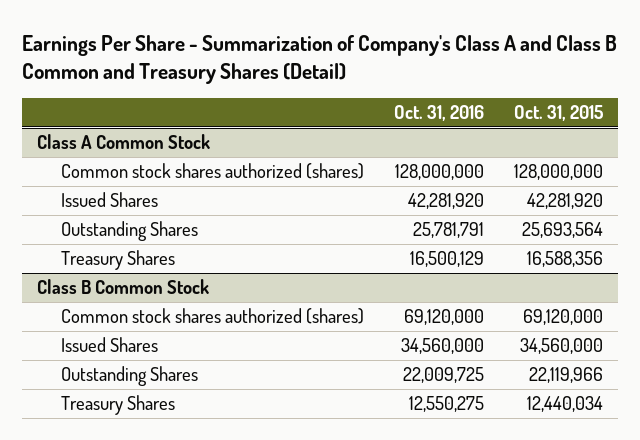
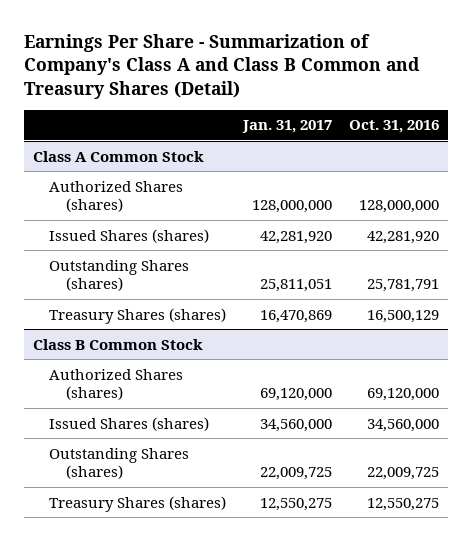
[513,104,603,121] Oct. 31, 2015 -> none
none -> [242,120,333,134] Jan. 31, 2017
[60,163,364,180] Common stock shares authorized (shares) -> [49,180,184,213] Authorized Shares (shares)
[60,192,158,208] Issued Shares -> [49,228,210,243] Issued Shares (shares)
[60,221,198,242] Outstanding Shares -> [49,259,190,292] Outstanding Shares (shares)
[60,250,175,271] Treasury Shares -> [49,307,227,324] Treasury Shares (shares)
[60,308,364,325] Common stock shares authorized (shares) -> [49,368,184,401] Authorized Shares (shares)
[60,337,158,353] Issued Shares -> [49,416,210,431] Issued Shares (shares)
[60,366,198,387] Outstanding Shares -> [49,447,190,480] Outstanding Shares (shares)
[60,395,175,416] Treasury Shares -> [49,495,227,512] Treasury Shares (shares)

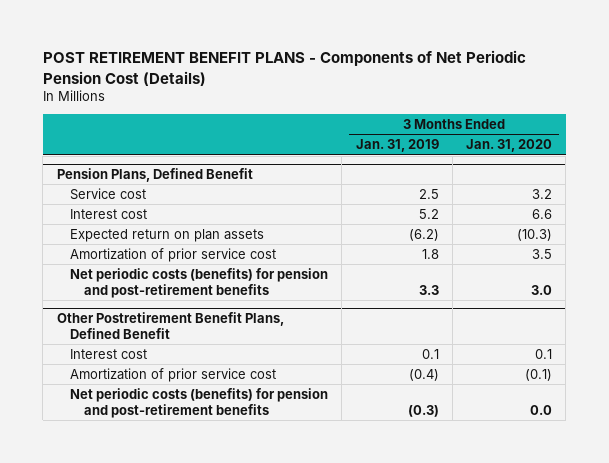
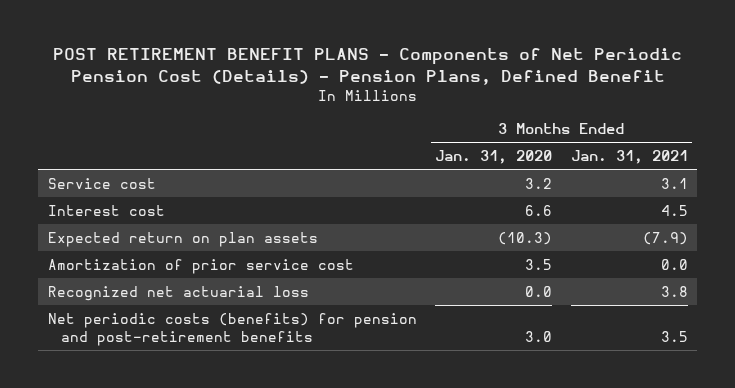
[42,50,526,86] POST RETIREMENT BENEFIT PLANS - Components of Net Periodic Pension Cost (Details) -> [52,48,682,86] POST RETIREMENT BENEFIT PLANS - Components of Net Periodic Pension Cost (Details) - Pension Plans, Defined Benefit
[355,139,439,153] Jan. 31, 2019 -> none
none -> [570,149,688,164] Jan. 31, 2021
[56,167,253,182] Pension Plans, Defined Benefit -> none
none -> [47,285,309,301] Recognized net actuarial loss
[56,311,284,339] Other Postretirement Benefit Plans, Defined Benefit -> none
[70,348,148,359] Interest cost -> none
[70,367,277,382] Amortization of prior service cost -> none
[70,387,329,418] Net periodic costs (benefits) for pension and post-retirement benefits -> none

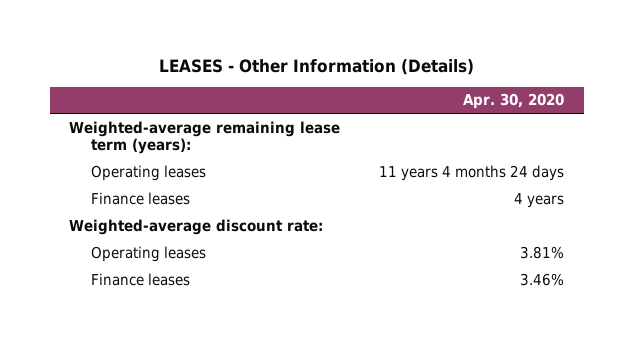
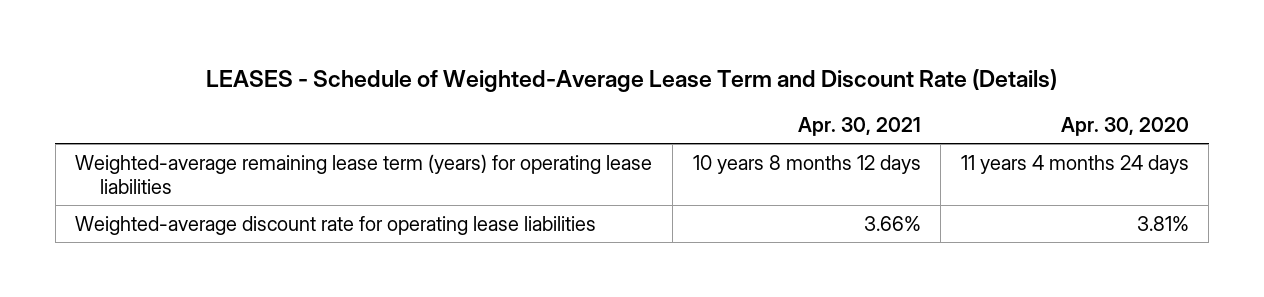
[158,59,474,76] LEASES - Other Information (Details) -> [206,68,1058,92] LEASES - Schedule of Weighted-Average Lease Term and Discount Rate (Details)
none -> [797,117,921,137] Apr. 30, 2021
[69,120,341,154] Weighted-average remaining lease term (years): -> none
[90,191,190,205] Finance leases -> none
[69,218,324,235] Weighted-average discount rate: -> none
[90,272,190,286] Finance leases -> none
[90,164,206,181] Operating leases -> [75,153,653,194] Weighted-average remaining lease term (years) for operating lease liabilities
[90,245,206,262] Operating leases -> [75,215,597,235] Weighted-average discount rate for operating lease liabilities

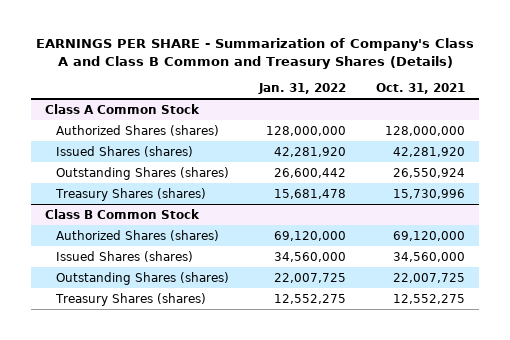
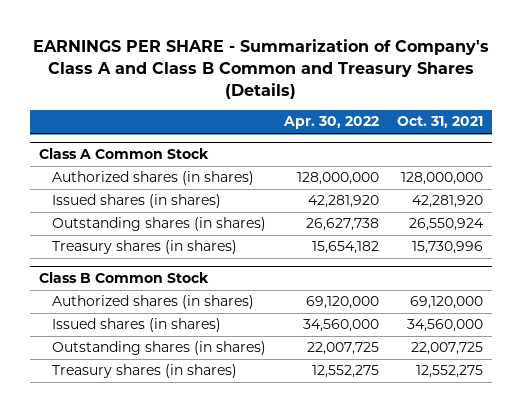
[257,82,346,94] Jan. 31, 2022 -> none
none -> [282,116,379,130] Apr. 30, 2022
[56,124,220,136] Authorized Shares (shares) -> [51,171,254,186] Authorized shares (in shares)
[56,145,194,157] Issued Shares (shares) -> [51,194,221,209] Issued shares (in shares)
[56,166,230,180] Outstanding Shares (shares) -> [51,217,266,232] Outstanding shares (in shares)
[55,187,207,201] Treasury Shares (shares) -> [51,240,237,255] Treasury shares (in shares)
[56,229,220,241] Authorized Shares (shares) -> [51,295,254,310] Authorized shares (in shares)
[56,250,194,262] Issued Shares (shares) -> [51,318,221,333] Issued shares (in shares)
[56,271,230,285] Outstanding Shares (shares) -> [51,341,266,356] Outstanding shares (in shares)
[55,292,207,306] Treasury Shares (shares) -> [51,364,237,379] Treasury shares (in shares)

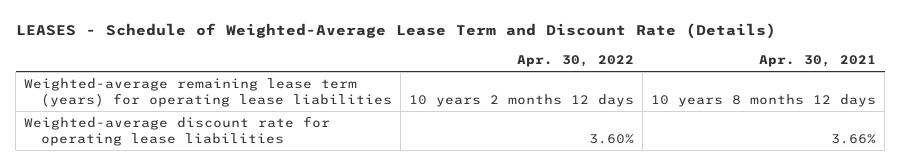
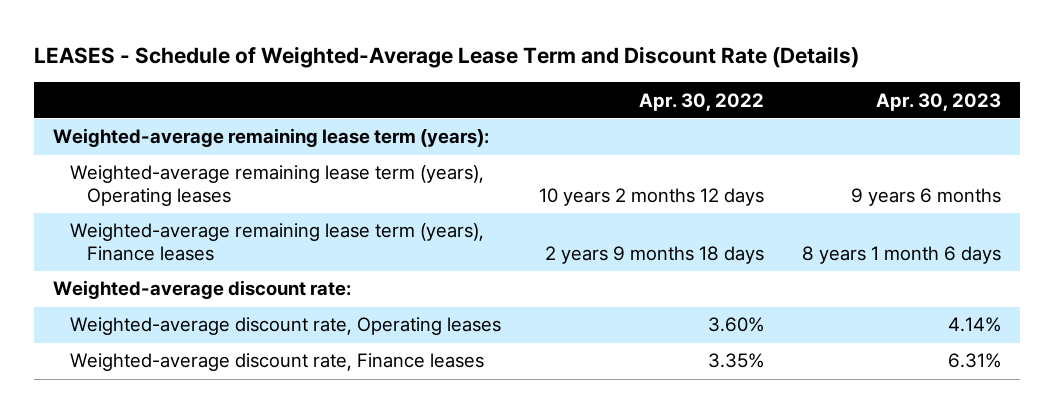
[759,54,877,67] Apr. 30, 2021 -> none
none -> [875,92,1001,111] Apr. 30, 2023
none -> [52,128,489,148] Weighted-average remaining lease term (years):
[24,78,392,107] Weighted-average remaining lease term (years) for operating lease liabilities -> [70,165,485,206] Weighted-average remaining lease term (years), Operating leases
none -> [70,223,485,261] Weighted-average remaining lease term (years), Finance leases
none -> [52,280,351,300] Weighted-average discount rate:
[24,116,331,146] Weighted-average discount rate for operating lease liabilities -> [70,317,502,336] Weighted-average discount rate, Operating leases
none -> [70,353,485,372] Weighted-average discount rate, Finance leases

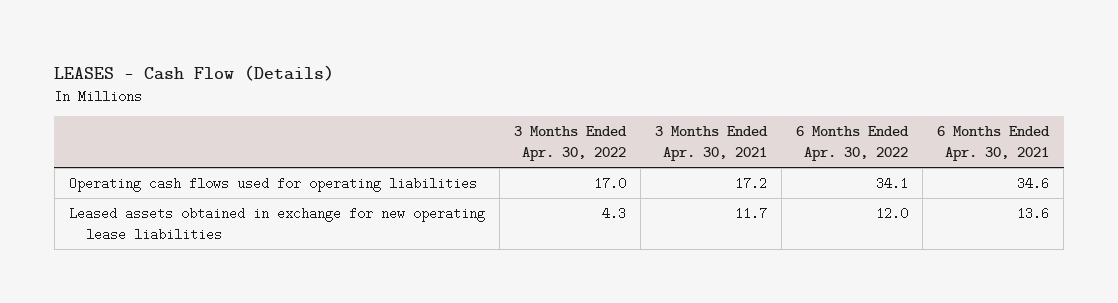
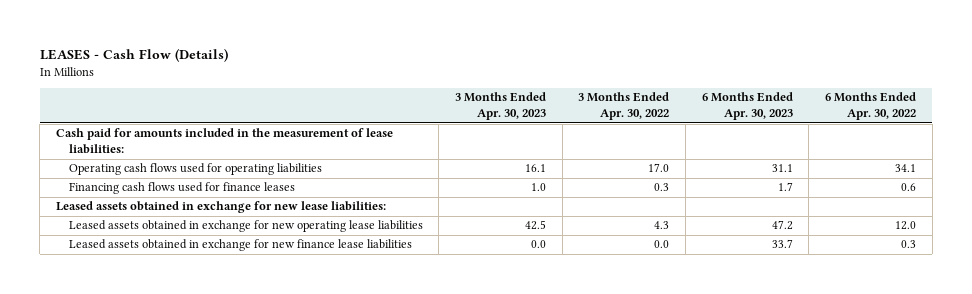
[654,126,768,162] 3 Months Ended Apr. 30, 2021 -> none
[937,126,1051,162] 6 Months Ended Apr. 30, 2021 -> none
none -> [455,92,547,121] 3 Months Ended Apr. 30, 2023
none -> [701,92,793,121] 6 Months Ended Apr. 30, 2023
none -> [55,128,393,155] Cash paid for amounts included in the measurement of lease liabilities:
none -> [68,182,295,195] Financing cash flows used for finance leases
none -> [55,201,386,214] Leased assets obtained in exchange for new lease liabilities:
none -> [68,239,412,252] Leased assets obtained in exchange for new finance lease liabilities

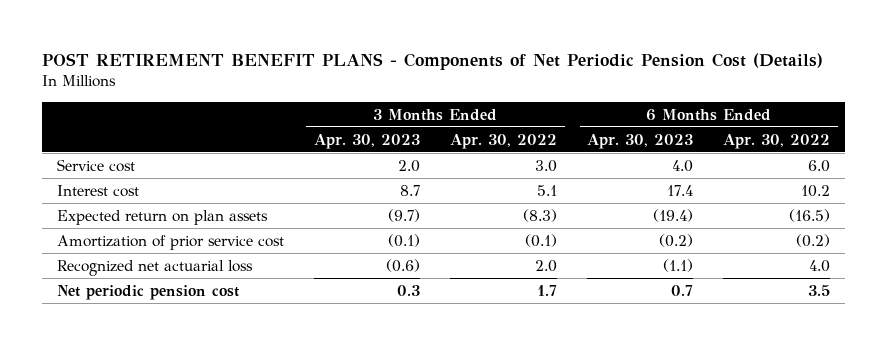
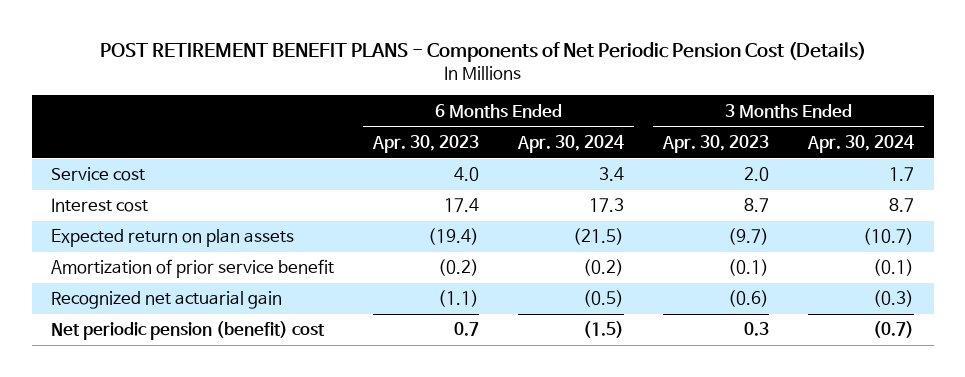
[450,133,558,149] Apr. 30, 2022 -> none
[723,133,831,149] Apr. 30, 2022 -> none
none -> [517,134,625,153] Apr. 30, 2024
none -> [807,134,915,153] Apr. 30, 2024
[56,234,284,250] Amortization of prior service cost -> [51,259,335,279] Amortization of prior service benefit
[56,259,253,276] Recognized net actuarial loss -> [51,291,283,310] Recognized net actuarial gain
[56,284,239,300] Net periodic pension cost -> [51,321,326,341] Net periodic pension (benefit) cost

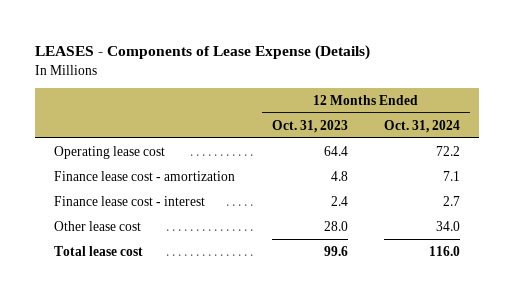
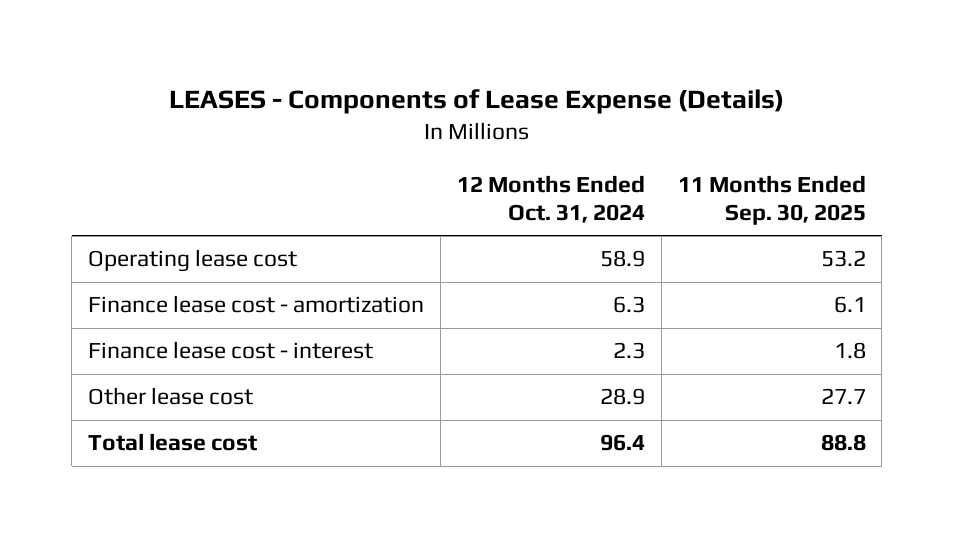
[271,119,348,133] Oct. 31, 2023 -> none
none -> [677,175,866,225] 11 Months Ended Sep. 30, 2025
[436,145,461,156] 72.2 -> [599,250,645,268] 58.9
[443,170,461,181] 7.1 -> [612,296,645,314] 6.3
[443,195,461,206] 2.7 -> [612,342,645,360] 2.3
[436,220,461,231] 34.0 -> [599,388,645,406] 28.9
[429,245,461,256] 116.0 -> [599,434,645,452] 96.4

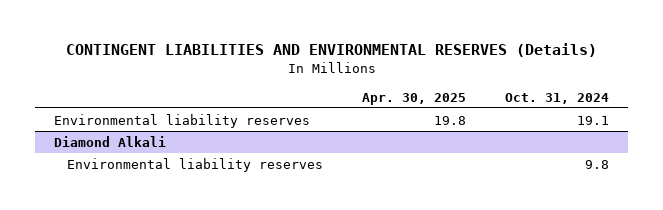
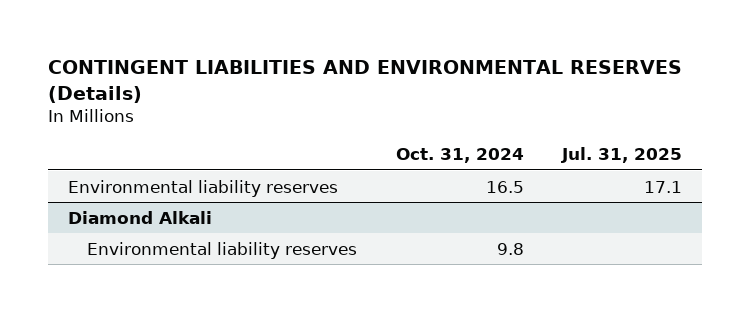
[361,92,466,105] Apr. 30, 2025 -> none
none -> [561,147,683,164] Jul. 31, 2025
[576,115,609,125] 19.1 -> [485,180,524,193] 16.5

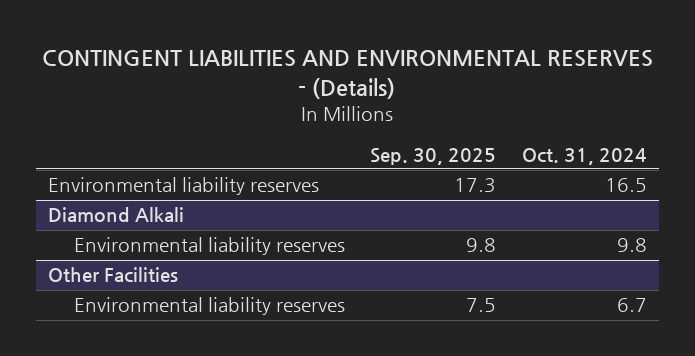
[48,59,683,103] CONTINGENT LIABILITIES AND ENVIRONMENTAL RESERVES (Details) -> [42,50,654,99] CONTINGENT LIABILITIES AND ENVIRONMENTAL RESERVES - (Details)
[561,147,683,164] Jul. 31, 2025 -> none
none -> [370,147,497,165] Sep. 30, 2025
none -> [48,267,179,284] Other Facilities
none -> [74,297,346,316] Environmental liability reserves

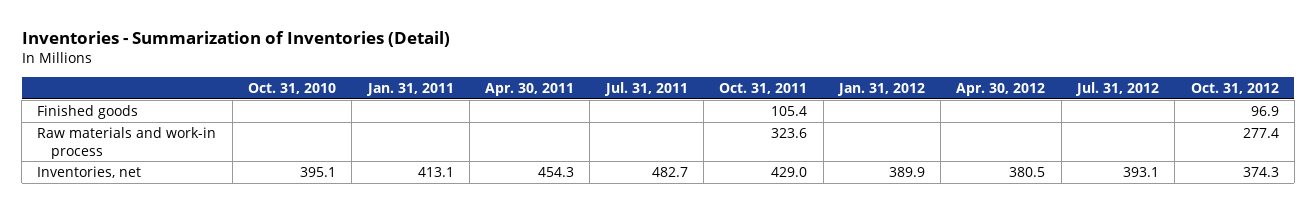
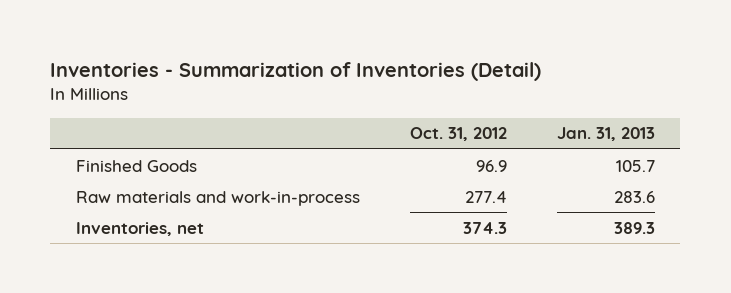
[247,82,336,94] Oct. 31, 2010 -> none
[365,82,454,96] Jan. 31, 2011 -> none
[485,82,575,96] Apr. 30, 2011 -> none
[603,81,688,96] Jul. 31, 2011 -> none
[719,82,808,94] Oct. 31, 2011 -> none
[836,82,925,96] Jan. 31, 2012 -> none
[956,82,1046,96] Apr. 30, 2012 -> none
[1074,81,1159,96] Jul. 31, 2012 -> none
none -> [557,127,656,142] Jan. 31, 2013
[37,104,139,119] Finished goods -> [75,159,197,172] Finished Goods
[37,126,217,159] Raw materials and work-in process -> [75,190,360,206] Raw materials and work-in-process

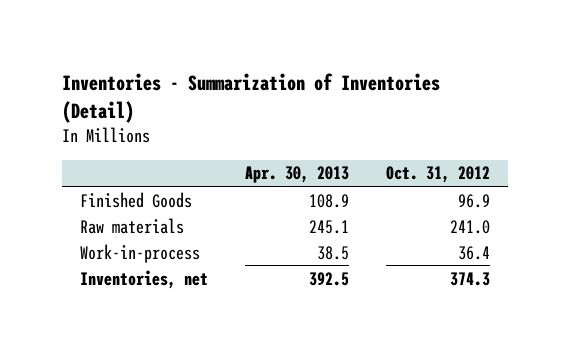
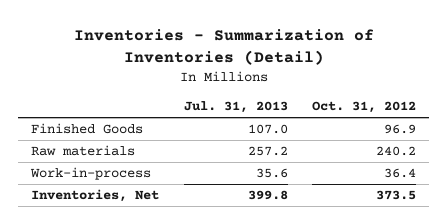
[244,166,349,184] Apr. 30, 2013 -> none
none -> [183,101,288,114] Jul. 31, 2013
[449,219,490,234] 241.0 -> [376,145,417,156] 240.2
[80,269,209,289] Inventories, net -> [30,188,159,202] Inventories, Net
[449,271,490,286] 374.3 -> [376,189,417,200] 373.5

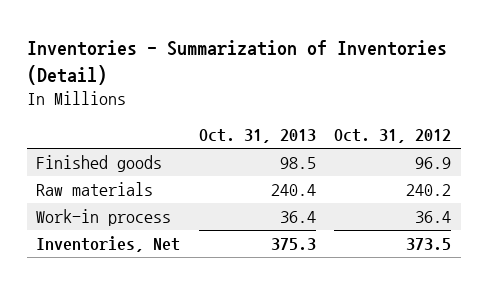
[183,101,288,114] Jul. 31, 2013 -> none
none -> [198,129,316,144] Oct. 31, 2013
[30,122,143,134] Finished Goods -> [35,155,162,173] Finished goods
[29,166,151,180] Work-in-process -> [35,209,171,227] Work-in process

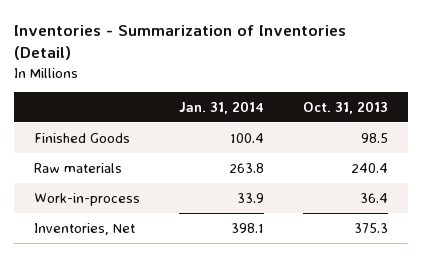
[334,129,452,144] Oct. 31, 2012 -> none
none -> [178,100,264,114] Jan. 31, 2014
[35,155,162,173] Finished goods -> [33,132,130,143] Finished Goods
[35,209,171,227] Work-in process -> [33,192,140,206] Work-in-process

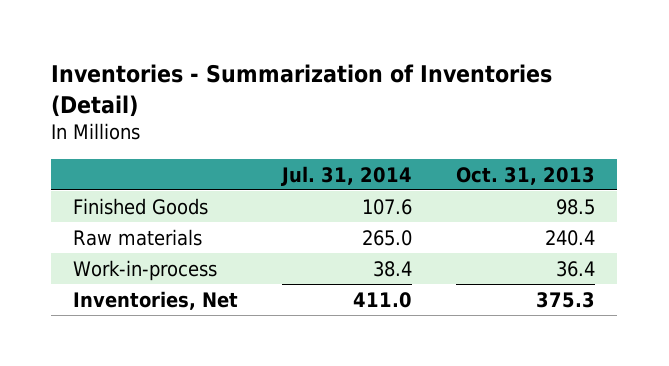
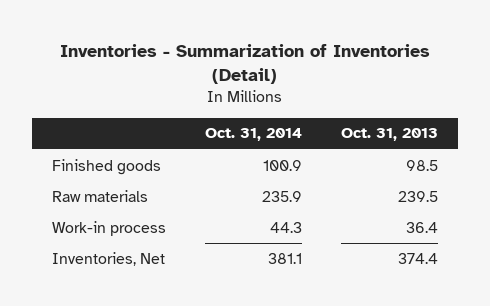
[281,165,413,186] Jul. 31, 2014 -> none
none -> [204,128,302,142] Oct. 31, 2014
[73,197,209,215] Finished Goods -> [51,158,161,175] Finished goods
[545,229,596,246] 240.4 -> [397,190,438,202] 239.5
[73,259,218,281] Work-in-process -> [51,220,166,236] Work-in process
[536,291,596,308] 375.3 -> [397,252,438,264] 374.4

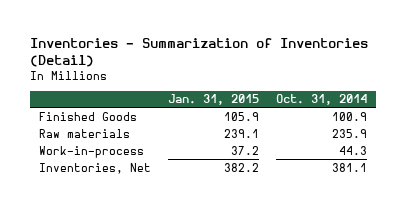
[340,128,438,142] Oct. 31, 2013 -> none
none -> [167,94,259,106] Jan. 31, 2015
[51,158,161,175] Finished goods -> [38,111,137,121] Finished Goods
[51,220,166,236] Work-in process -> [38,145,144,158] Work-in-process

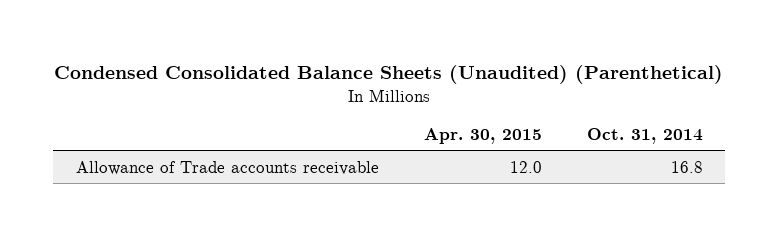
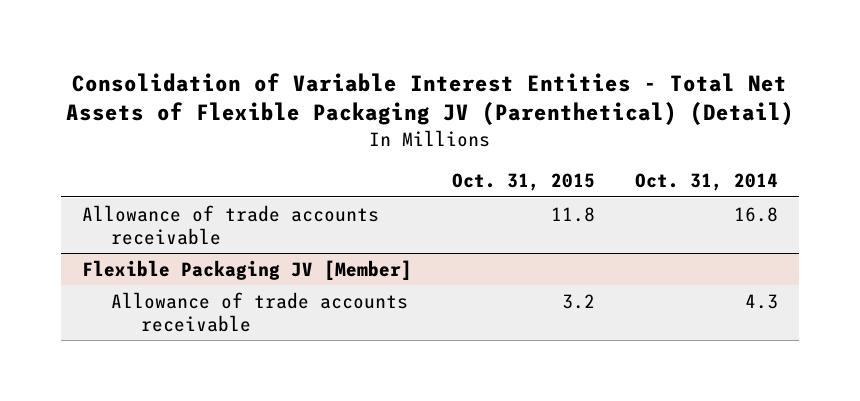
[54,65,724,85] Condensed Consolidated Balance Sheets (Unaudited) (Parenthetical) -> [66,72,795,126] Consolidation of Variable Interest Entities - Total Net Assets of Flexible Packaging JV (Parenthetical) (Detail)
[423,127,542,144] Apr. 30, 2015 -> none
none -> [452,173,596,192] Oct. 31, 2015
[75,160,379,175] Allowance of Trade accounts receivable -> [81,204,379,246] Allowance of trade accounts receivable
none -> [81,259,412,280] Flexible Packaging JV [Member]
none -> [111,291,409,333] Allowance of trade accounts receivable

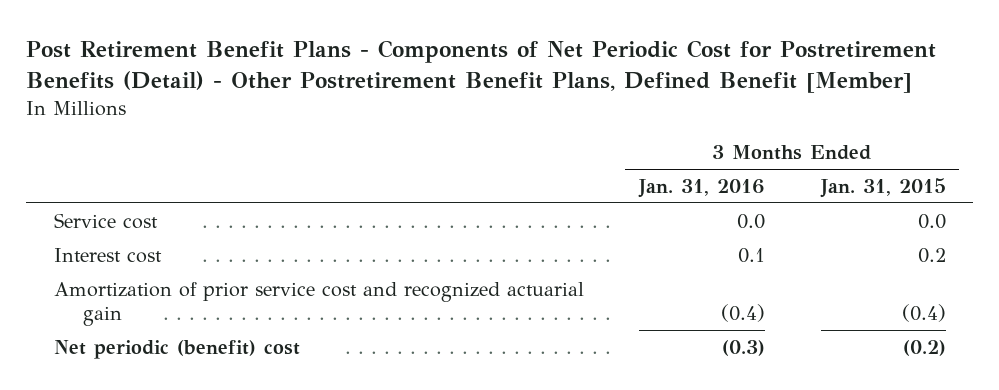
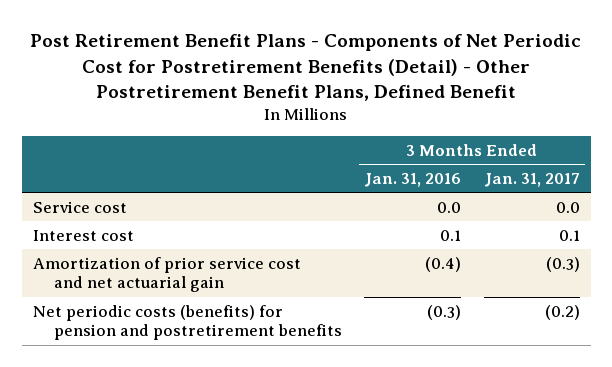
[25,39,936,94] Post Retirement Benefit Plans - Components of Net Periodic Cost for Postretirement Benefits (Detail) - Other Postretirement Benefit Plans, Defined Benefit [Member] -> [30,34,582,101] Post Retirement Benefit Plans - Components of Net Periodic Cost for Postretirement Benefits (Detail) - Other Postretirement Benefit Plans, Defined Benefit
[819,177,946,198] Jan. 31, 2015 -> none
none -> [483,173,580,188] Jan. 31, 2017
[53,281,584,327] Amortization of prior service cost and recognized actuarial gain -> [32,256,301,293] Amortization of prior service cost and net actuarial gain
[53,339,300,359] Net periodic (benefit) cost -> [32,304,343,341] Net periodic costs (benefits) for pension and postretirement benefits

